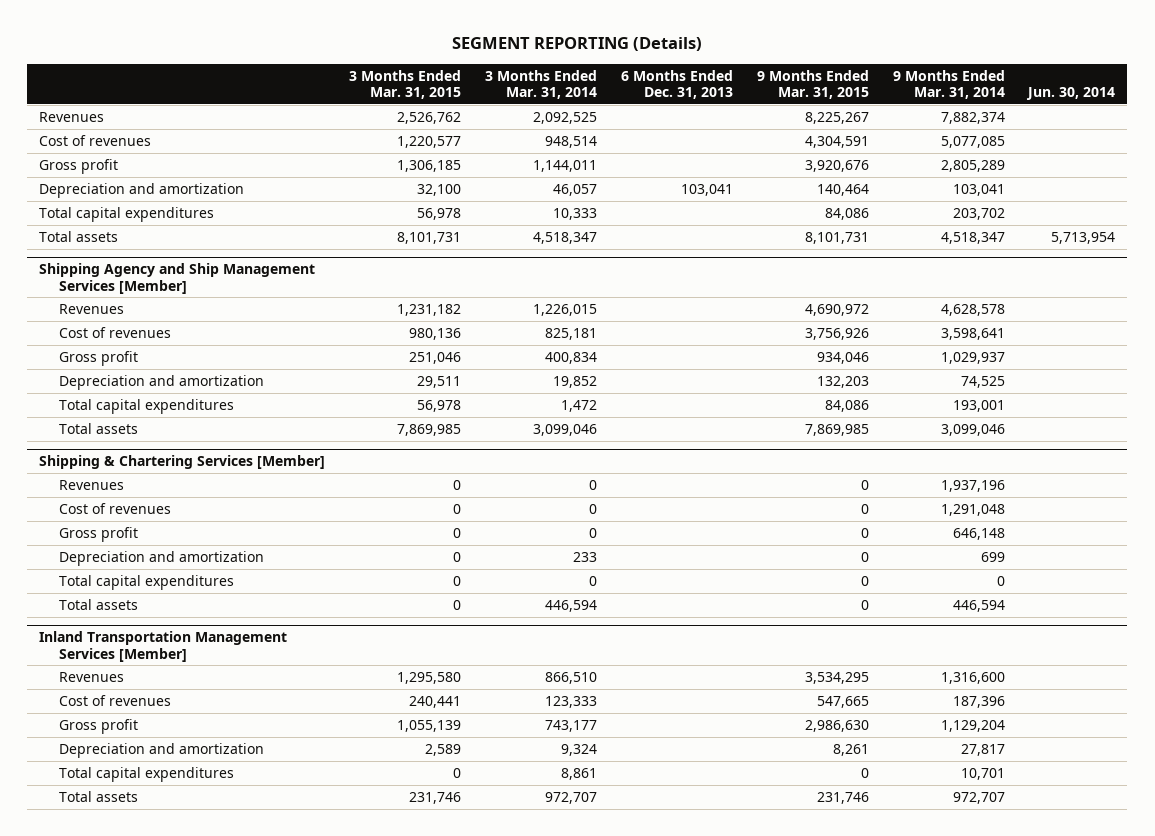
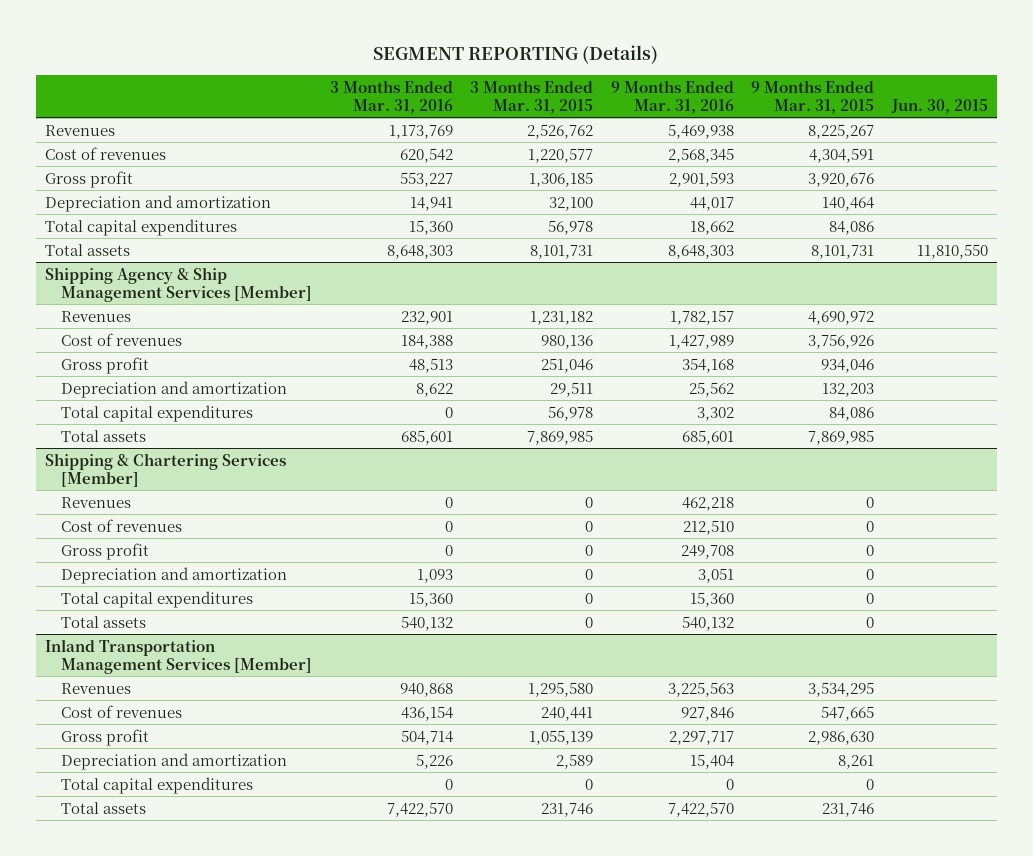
[485,69,598,100] 3 Months Ended Mar. 31, 2014 -> none
[620,69,733,100] 6 Months Ended Dec. 31, 2013 -> none
[892,69,1005,100] 9 Months Ended Mar. 31, 2014 -> none
[1026,87,1116,101] Jun. 30, 2014 -> none
none -> [329,79,453,114] 3 Months Ended Mar. 31, 2016
none -> [610,79,734,114] 9 Months Ended Mar. 31, 2016
none -> [891,98,989,114] Jun. 30, 2015
[39,263,316,294] Shipping Agency and Ship Management Services [Member] -> [44,266,312,302] Shipping Agency & Ship Management Services [Member]

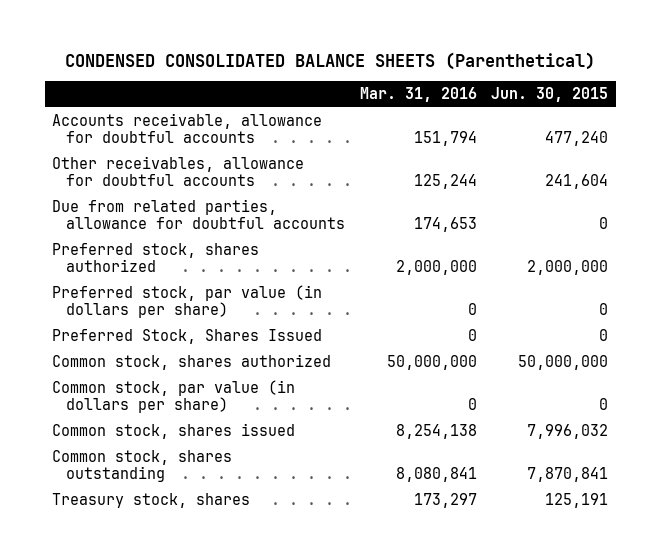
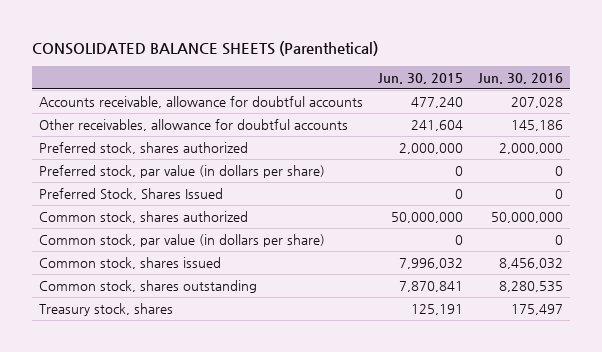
[65,51,596,70] CONDENSED CONSOLIDATED BALANCE SHEETS (Parenthetical) -> [32,40,379,56] CONSOLIDATED BALANCE SHEETS (Parenthetical)
[359,87,477,103] Mar. 31, 2016 -> none
none -> [477,72,563,84] Jun. 30, 2016
[51,199,346,230] Due from related parties, allowance for doubtful accounts -> none

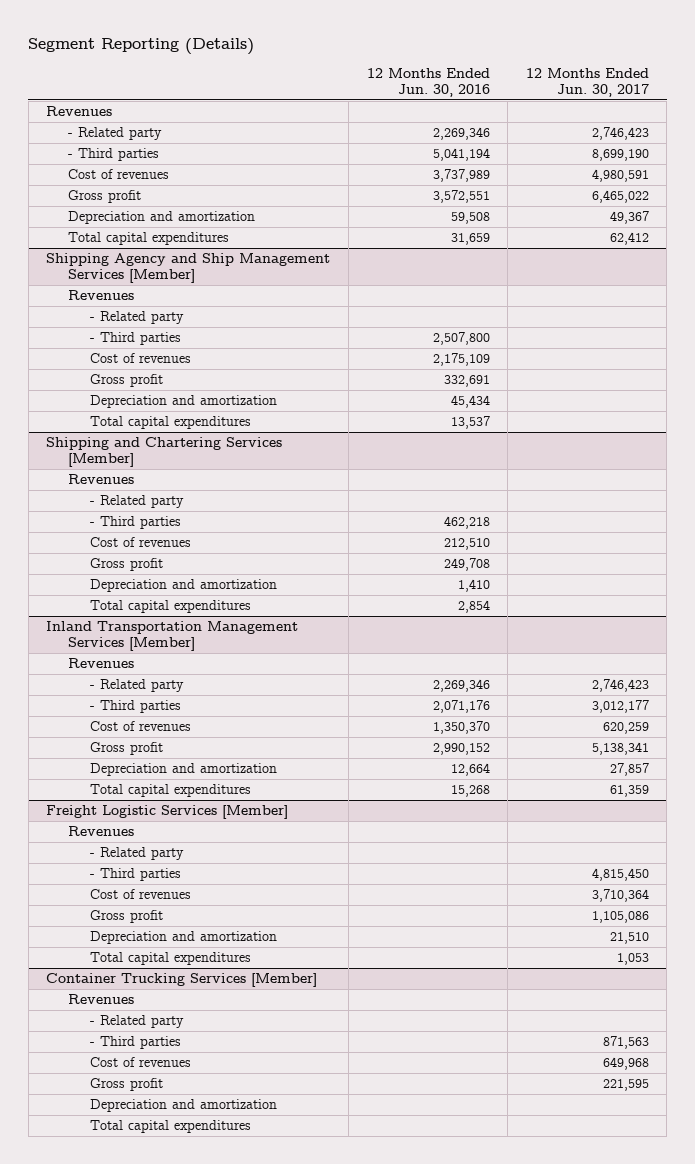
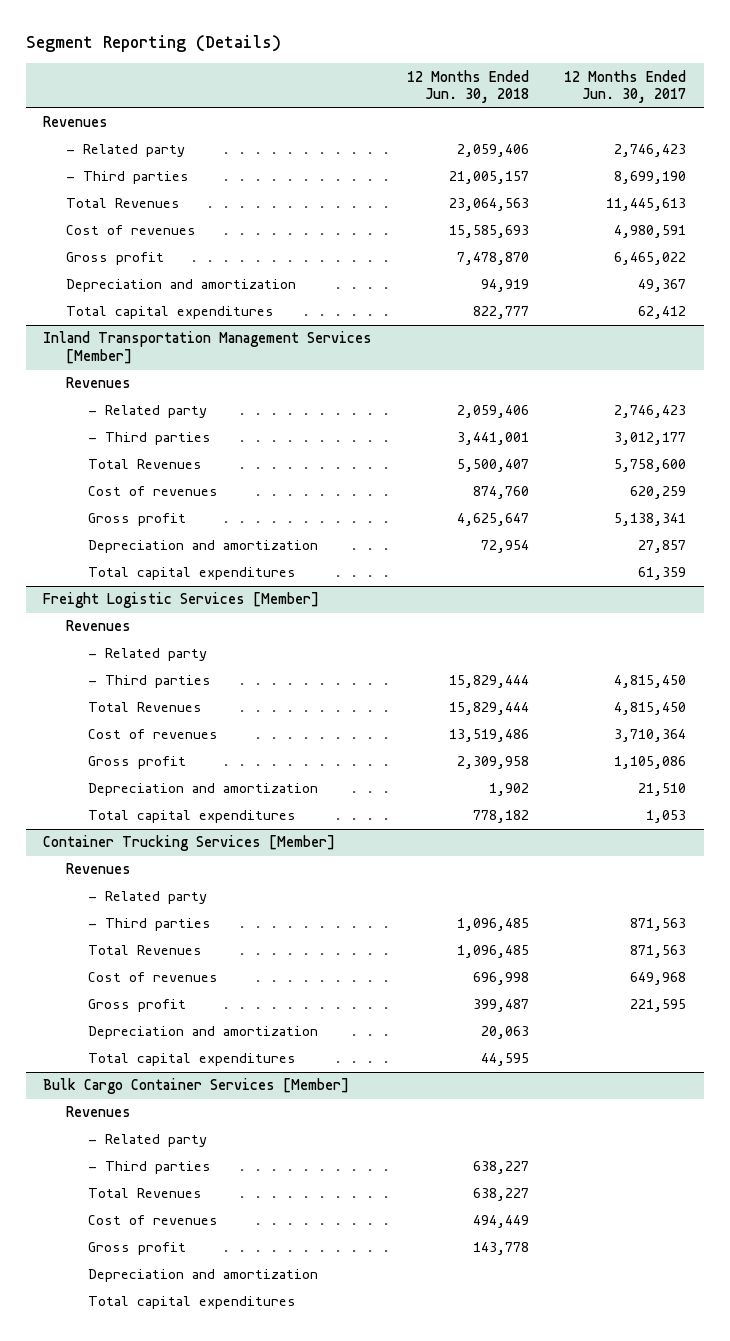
[366,67,490,98] 12 Months Ended Jun. 30, 2016 -> none
none -> [407,69,530,104] 12 Months Ended Jun. 30, 2018
none -> [65,198,180,209] Total Revenues
[46,253,331,284] Shipping Agency and Ship Management Services [Member] -> none
[67,290,134,301] Revenues -> none
[89,311,184,325] - Related party -> none
[89,332,181,346] - Third parties -> none
[89,353,191,364] Cost of revenues -> none
[89,374,163,388] Gross profit -> none
[89,395,277,409] Depreciation and amortization -> none
[89,416,251,430] Total capital expenditures -> none
[46,437,283,468] Shipping and Chartering Services [Member] -> none
[67,474,134,485] Revenues -> none
[89,495,184,509] - Related party -> none
[89,516,181,530] - Third parties -> none
[89,537,191,548] Cost of revenues -> none
[89,558,163,572] Gross profit -> none
[89,579,277,593] Depreciation and amortization -> none
[89,600,251,614] Total capital expenditures -> none
none -> [87,459,202,470] Total Revenues
none -> [87,702,202,713] Total Revenues
none -> [87,945,202,956] Total Revenues
none -> [43,1078,350,1095] Bulk Cargo Container Services [Member]
none -> [65,1106,131,1118] Revenues
none -> [87,1134,207,1148] - Related party
none -> [87,1161,211,1175] - Third parties
none -> [87,1188,202,1199] Total Revenues
none -> [87,1215,218,1226] Cost of revenues
none -> [87,1242,186,1256] Gross profit
none -> [87,1269,318,1283] Depreciation and amortization
none -> [87,1296,296,1310] Total capital expenditures

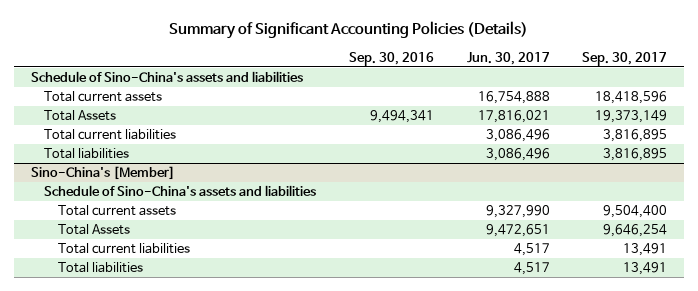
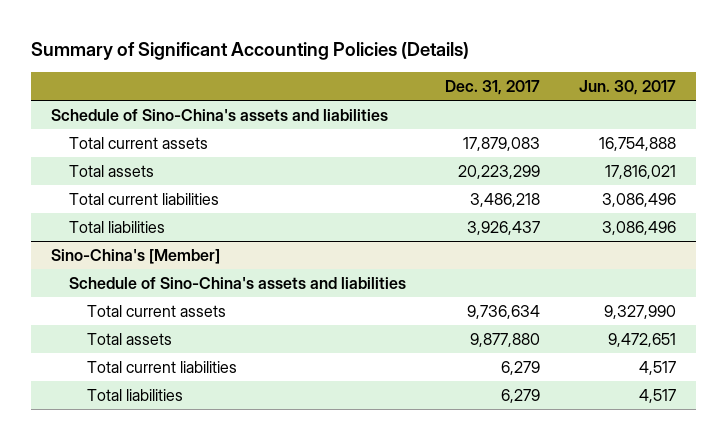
[349,51,435,66] Sep. 30, 2016 -> none
[582,51,668,66] Sep. 30, 2017 -> none
none -> [445,80,541,96] Dec. 31, 2017
[44,110,117,122] Total Assets -> [68,164,154,177] Total assets
[58,224,131,236] Total Assets -> [86,332,172,345] Total assets

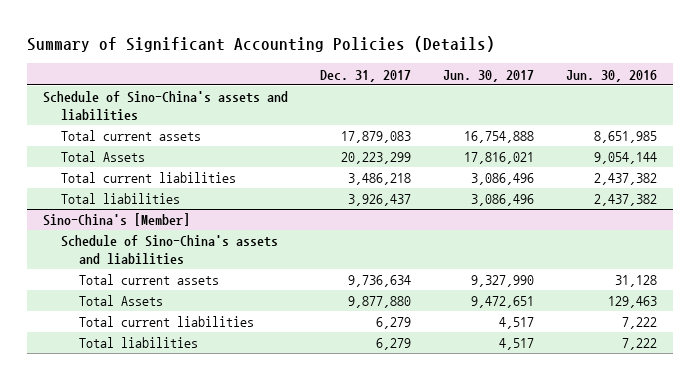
none -> [566,69,658,82] Jun. 30, 2016
[68,164,154,177] Total assets -> [61,151,146,163] Total Assets
[86,332,172,345] Total assets -> [79,295,164,307] Total Assets

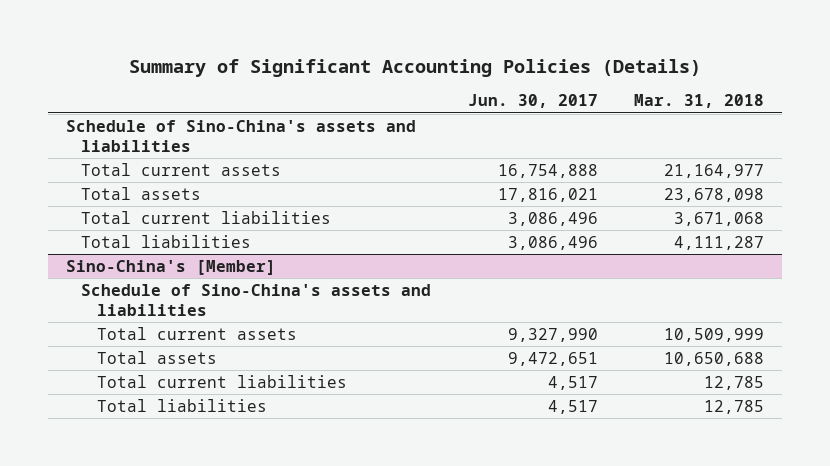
[320,69,412,82] Dec. 31, 2017 -> none
[566,69,658,82] Jun. 30, 2016 -> none
none -> [633,94,764,109] Mar. 31, 2018
[61,151,146,163] Total Assets -> [81,186,202,200] Total assets
[79,295,164,307] Total Assets -> [96,350,217,364] Total assets

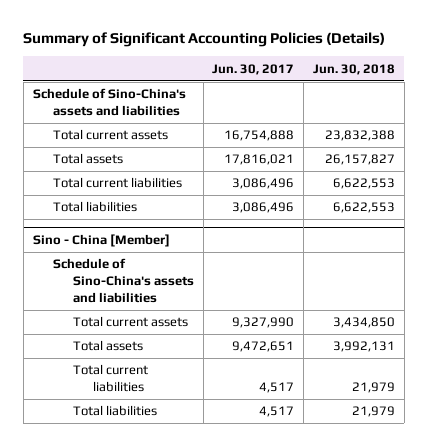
[633,94,764,109] Mar. 31, 2018 -> none
none -> [313,63,396,75] Jun. 30, 2018
[65,259,276,275] Sino-China's [Member] -> [32,233,170,247] Sino - China [Member]

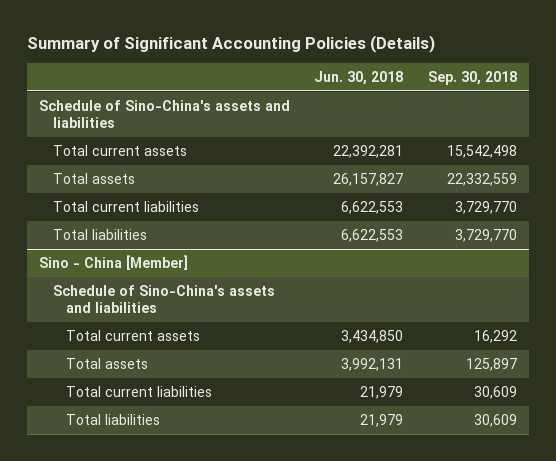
[212,63,295,75] Jun. 30, 2017 -> none
none -> [427,70,517,85] Sep. 30, 2018
[325,130,396,142] 23,832,388 -> [333,145,404,159] 22,392,281

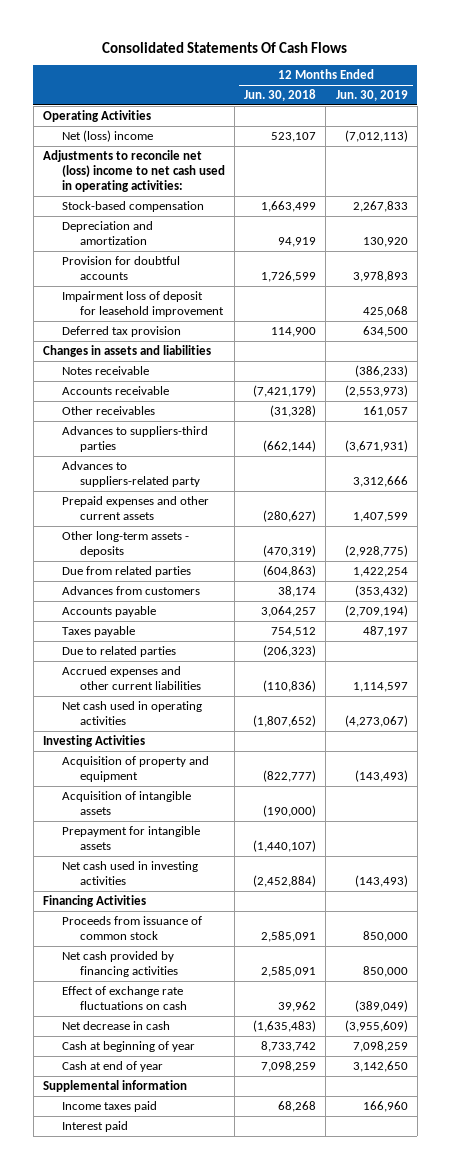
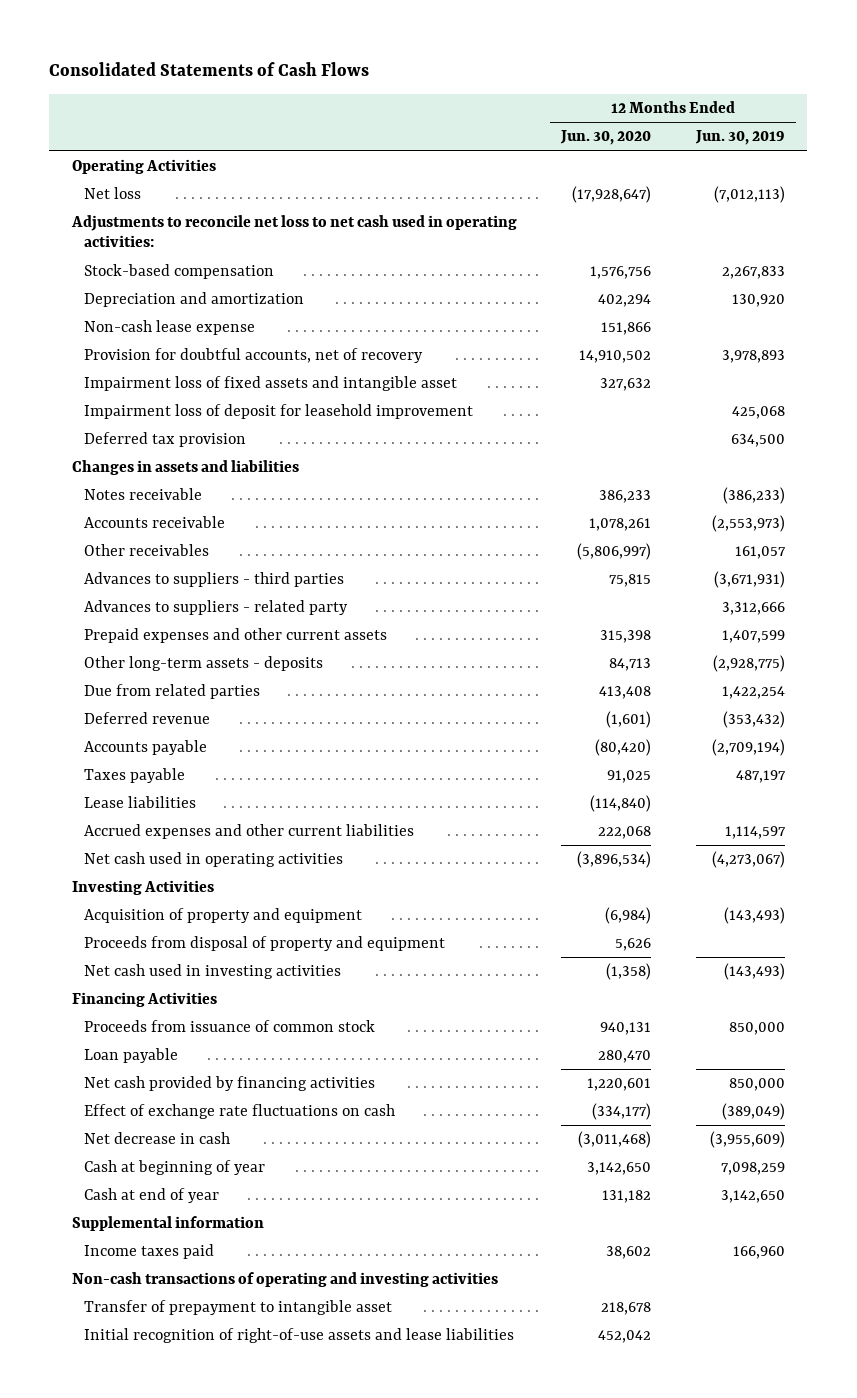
[102,41,348,53] Consolidated Statements Of Cash Flows -> [49,62,370,77] Consolidated Statements of Cash Flows
[244,89,317,102] Jun. 30, 2018 -> none
none -> [560,130,652,146] Jun. 30, 2020
[61,129,153,142] Net (loss) income -> [84,187,142,200] Net loss
[43,149,225,193] Adjustments to reconcile net (loss) income to net cash used in operating activities: -> [70,215,517,248] Adjustments to reconcile net loss to net cash used in operating activities:
none -> [84,320,256,336] Non-cash lease expense
[61,255,180,281] Provision for doubtful accounts -> [84,348,424,364] Provision for doubtful accounts, net of recovery
none -> [84,376,458,392] Impairment loss of fixed assets and intangible asset
[61,425,208,453] Advances to suppliers-third parties -> [84,572,345,588] Advances to suppliers - third parties
[61,460,201,488] Advances to suppliers-related party -> [84,600,349,616] Advances to suppliers - related party
[61,585,200,595] Advances from customers -> [84,712,211,725] Deferred revenue
[61,645,176,657] Due to related parties -> none
none -> [84,796,197,809] Lease liabilities
[61,790,191,816] Acquisition of intangible assets -> none
[61,825,200,851] Prepayment for intangible assets -> none
none -> [84,936,446,952] Proceeds from disposal of property and equipment
none -> [84,1048,179,1064] Loan payable
[61,1120,128,1132] Interest paid -> none
none -> [71,1272,498,1288] Non-cash transactions of operating and investing activities
none -> [84,1300,393,1316] Transfer of prepayment to intangible asset
none -> [84,1328,515,1344] Initial recognition of right-of-use assets and lease liabilities

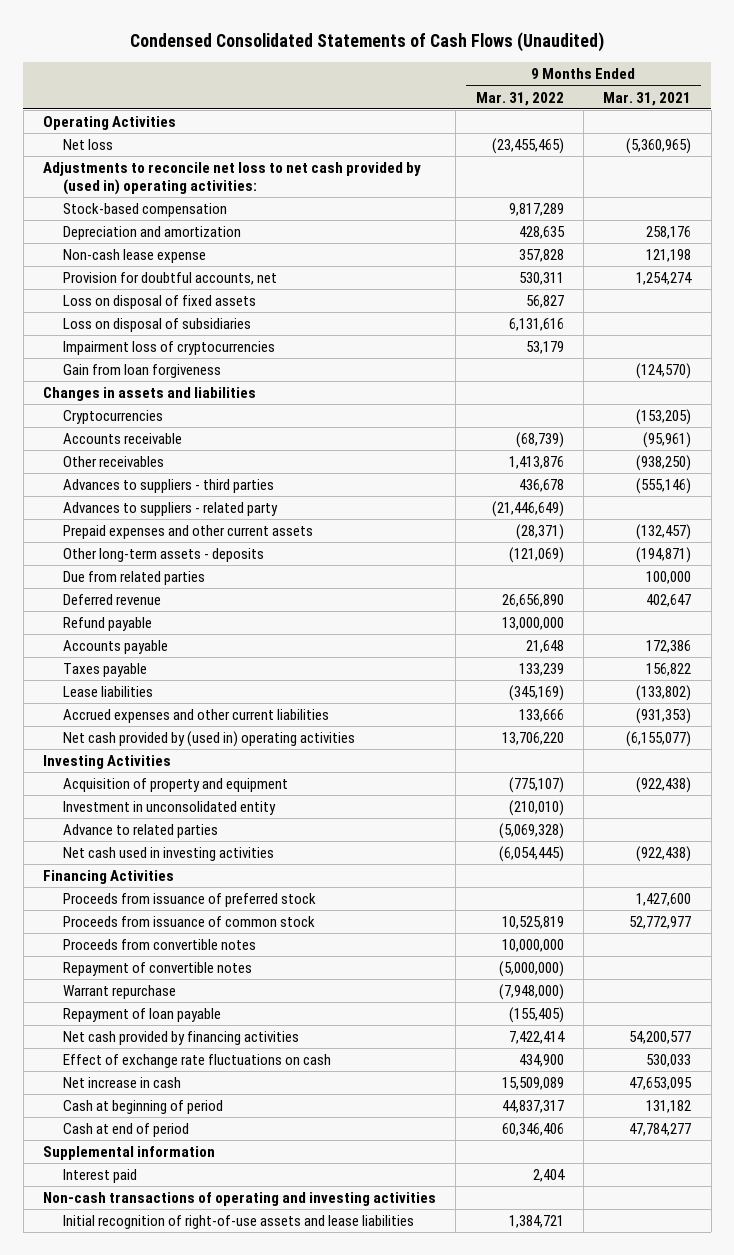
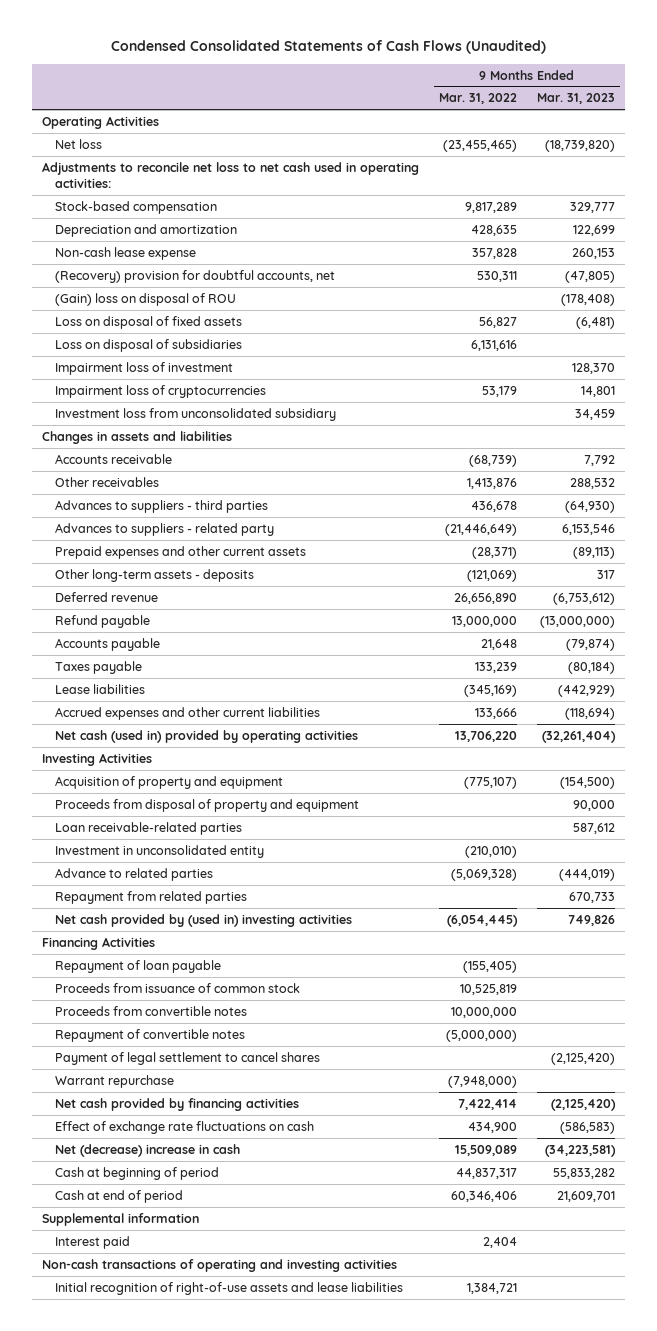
[603,91,692,106] Mar. 31, 2021 -> none
none -> [536,93,615,105] Mar. 31, 2023
[42,162,421,196] Adjustments to reconcile net loss to net cash provided by (used in) operating activities: -> [42,161,420,188] Adjustments to reconcile net loss to net cash used in operating activities:
[63,272,278,286] Provision for doubtful accounts, net -> [55,269,336,283] (Recovery) provision for doubtful accounts, net
none -> [55,292,237,306] (Gain) loss on disposal of ROU
none -> [55,361,234,375] Impairment loss of investment
[63,364,222,379] Gain from loan forgiveness -> none
none -> [55,407,337,421] Investment loss from unconsolidated subsidiary
[63,410,164,425] Cryptocurrencies -> none
[63,571,206,586] Due from related parties -> none
[63,731,356,748] Net cash provided by (used in) operating activities -> [55,729,359,743] Net cash (used in) provided by operating activities
none -> [55,798,360,812] Proceeds from disposal of property and equipment
none -> [55,821,243,835] Loan receivable-related parties
none -> [55,890,248,904] Repayment from related parties
[63,847,275,862] Net cash used in investing activities -> [55,913,353,927] Net cash provided by (used in) investing activities
[63,893,317,908] Proceeds from issuance of preferred stock -> none
[63,1008,222,1023] Repayment of loan payable -> [55,959,222,973] Repayment of loan payable
none -> [55,1051,321,1065] Payment of legal settlement to cancel shares
[63,1077,182,1089] Net increase in cash -> [55,1143,241,1157] Net (decrease) increase in cash

